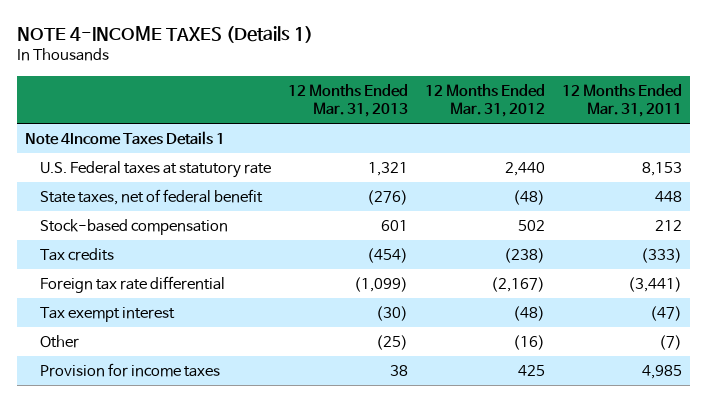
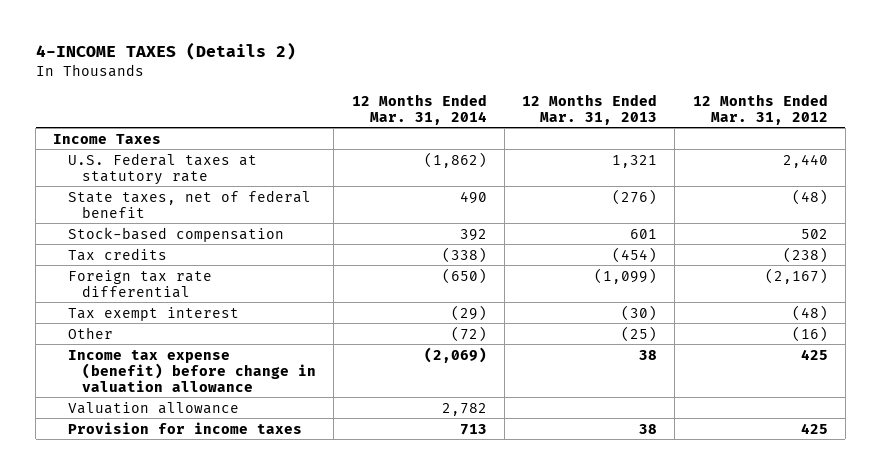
[16,26,313,44] NOTE 4-INCOME TAXES (Details 1) -> [35,42,296,61] 4-INCOME TAXES (Details 2)
[561,83,682,118] 12 Months Ended Mar. 31, 2011 -> none
none -> [351,93,487,125] 12 Months Ended Mar. 31, 2014
[25,131,226,146] Note 4Income Taxes Details 1 -> none
none -> [53,133,162,144] Income Taxes
none -> [67,349,317,392] Income tax expense (benefit) before change in valuation allowance
none -> [67,401,239,414] Valuation allowance

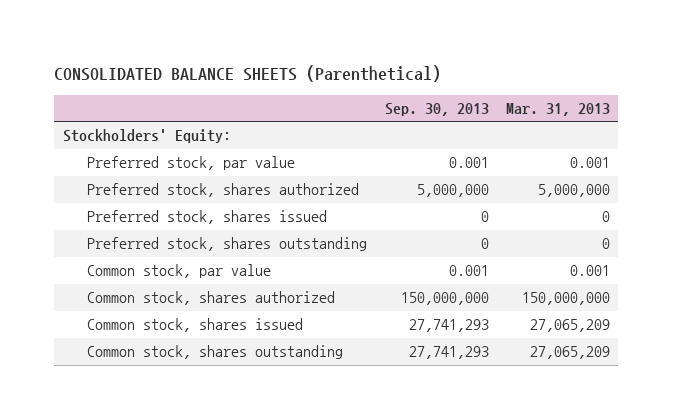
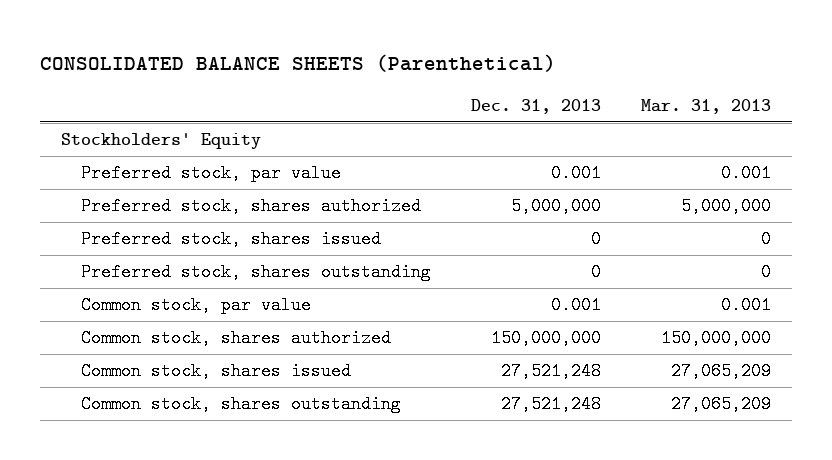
[384,103,489,117] Sep. 30, 2013 -> none
none -> [471,99,602,115] Dec. 31, 2013
[62,129,231,144] Stockholders' Equity: -> [60,133,261,150] Stockholders' Equity

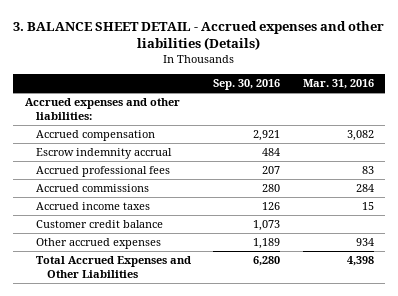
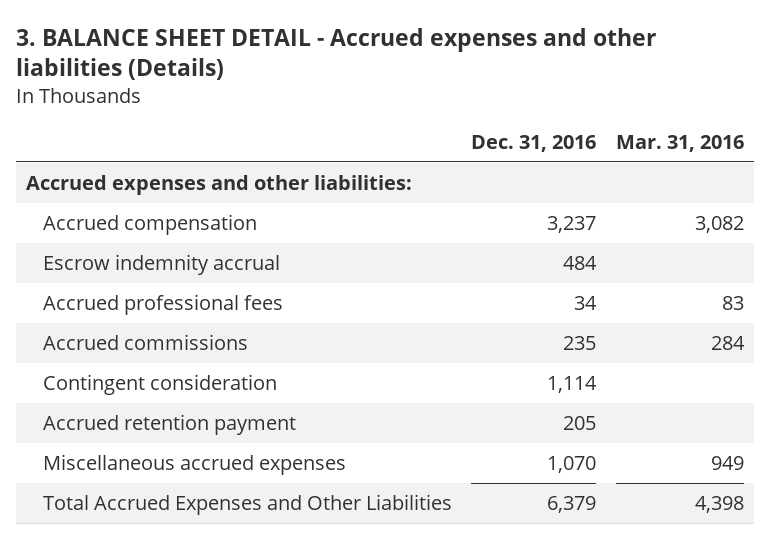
[213,79,281,91] Sep. 30, 2016 -> none
none -> [471,134,597,152] Dec. 31, 2016
[35,201,150,210] Accrued income taxes -> none
[35,219,163,228] Customer credit balance -> none
none -> [42,373,277,395] Contingent consideration
none -> [42,413,296,435] Accrued retention payment
[35,237,161,249] Other accrued expenses -> [42,453,346,475] Miscellaneous accrued expenses
[355,237,374,246] 934 -> [711,455,745,470] 949

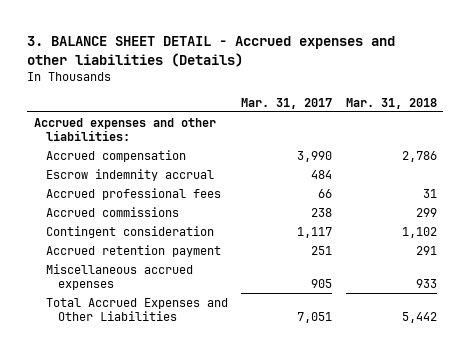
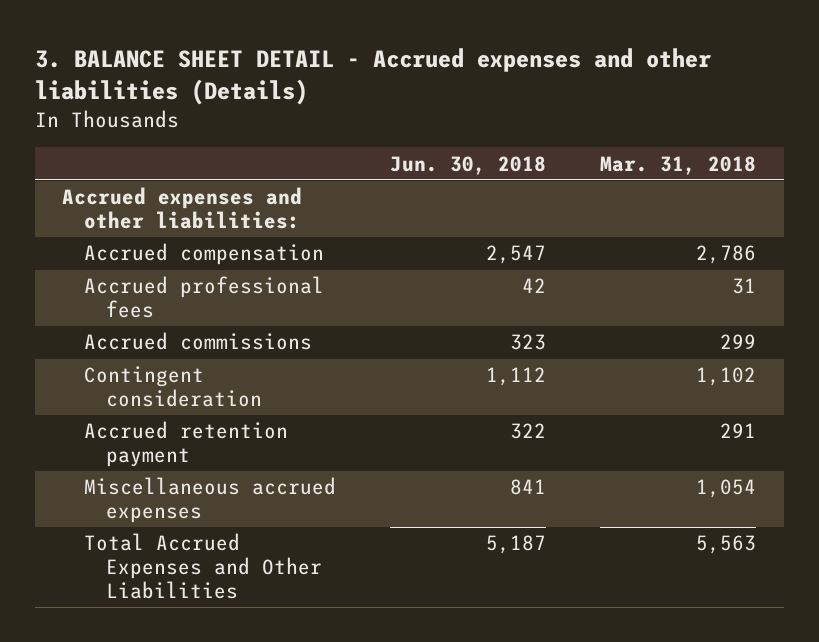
[241,97,333,109] Mar. 31, 2017 -> none
none -> [390,155,547,175] Jun. 30, 2018
[46,168,215,181] Escrow indemnity accrual -> none
[415,279,437,289] 933 -> [696,479,757,499] 1,054
[401,312,437,324] 5,442 -> [696,535,757,555] 5,563

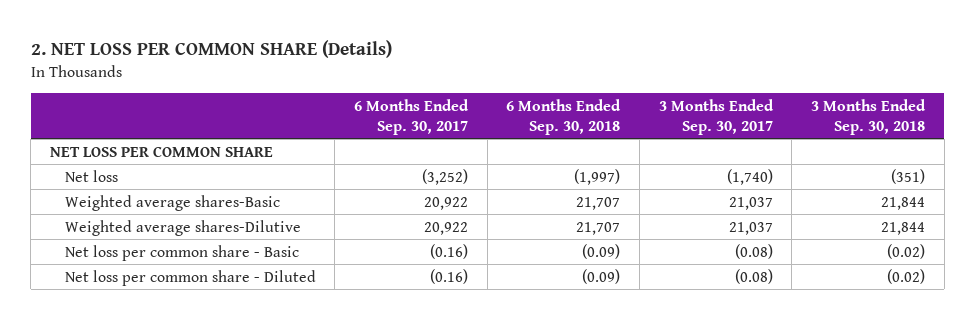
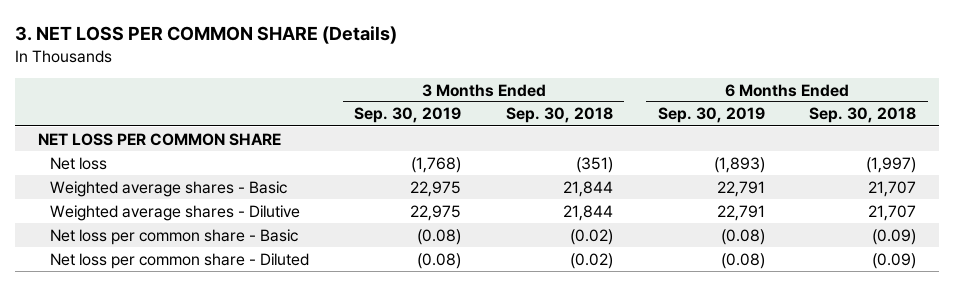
[30,40,392,59] 2. NET LOSS PER COMMON SHARE (Details) -> [15,26,398,45] 3. NET LOSS PER COMMON SHARE (Details)
[353,98,469,135] 6 Months Ended Sep. 30, 2017 -> none
[658,98,774,135] 3 Months Ended Sep. 30, 2017 -> none
none -> [354,107,462,124] Sep. 30, 2019
none -> [657,107,765,124] Sep. 30, 2019
[64,194,280,211] Weighted average shares-Basic -> [50,180,288,197] Weighted average shares - Basic
[64,219,301,236] Weighted average shares-Dilutive -> [50,204,301,221] Weighted average shares - Dilutive

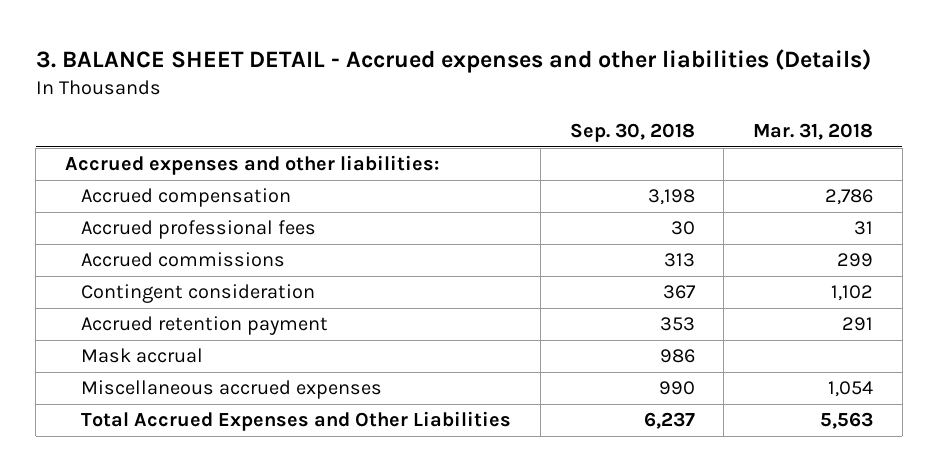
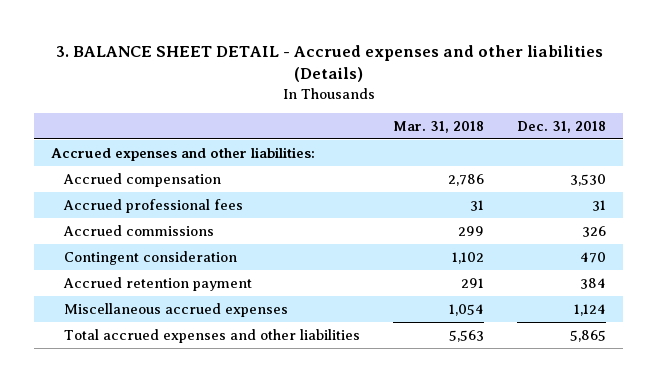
[569,123,695,143] Sep. 30, 2018 -> none
none -> [517,121,607,134] Dec. 31, 2018
[81,348,204,364] Mask accrual -> none
[81,411,512,432] Total Accrued Expenses and Other Liabilities -> [64,328,361,343] Total accrued expenses and other liabilities

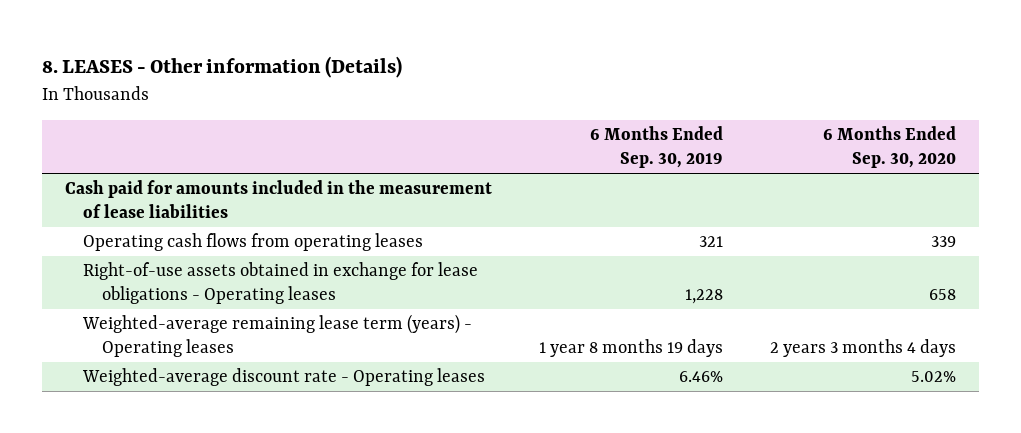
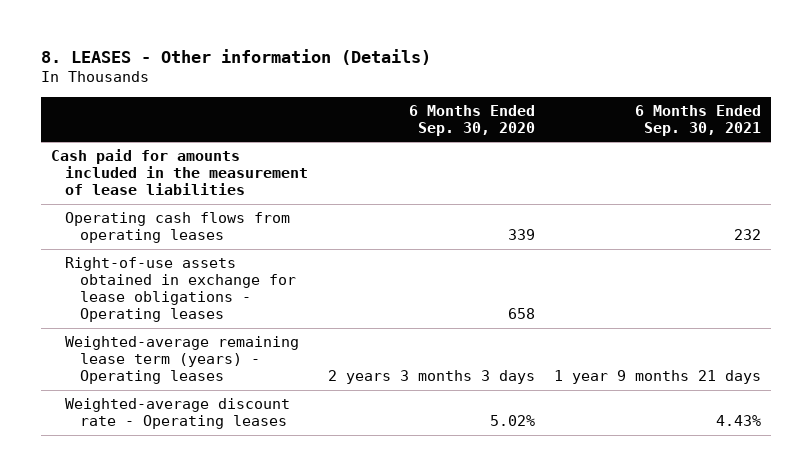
[589,125,723,168] 6 Months Ended Sep. 30, 2019 -> none
none -> [634,104,761,136] 6 Months Ended Sep. 30, 2021
[769,339,956,358] 2 years 3 months 4 days -> [327,370,535,385] 2 years 3 months 3 days

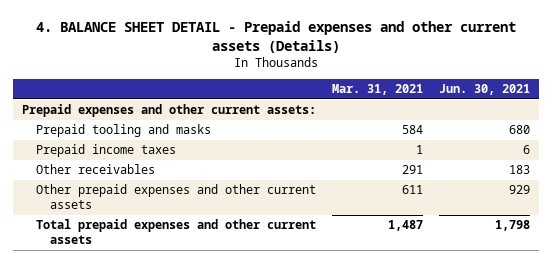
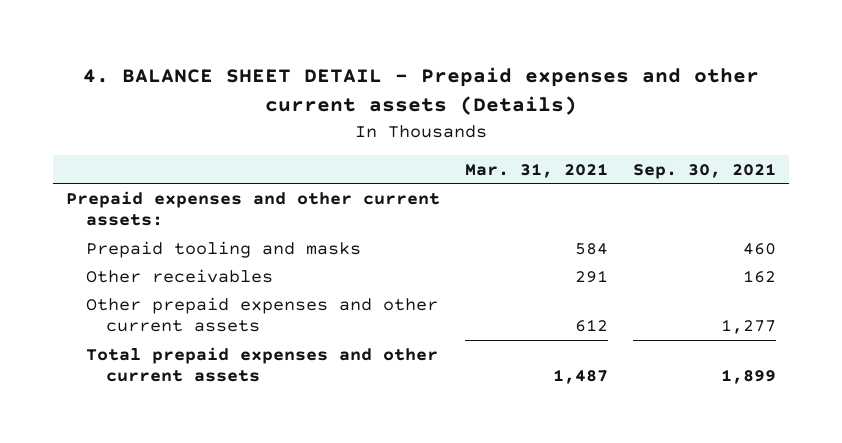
[439,84,531,96] Jun. 30, 2021 -> none
none -> [633,162,777,179] Sep. 30, 2021
[35,144,176,158] Prepaid income taxes -> none
[402,185,424,195] 611 -> [575,319,609,333] 612

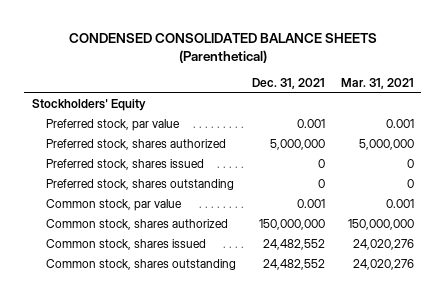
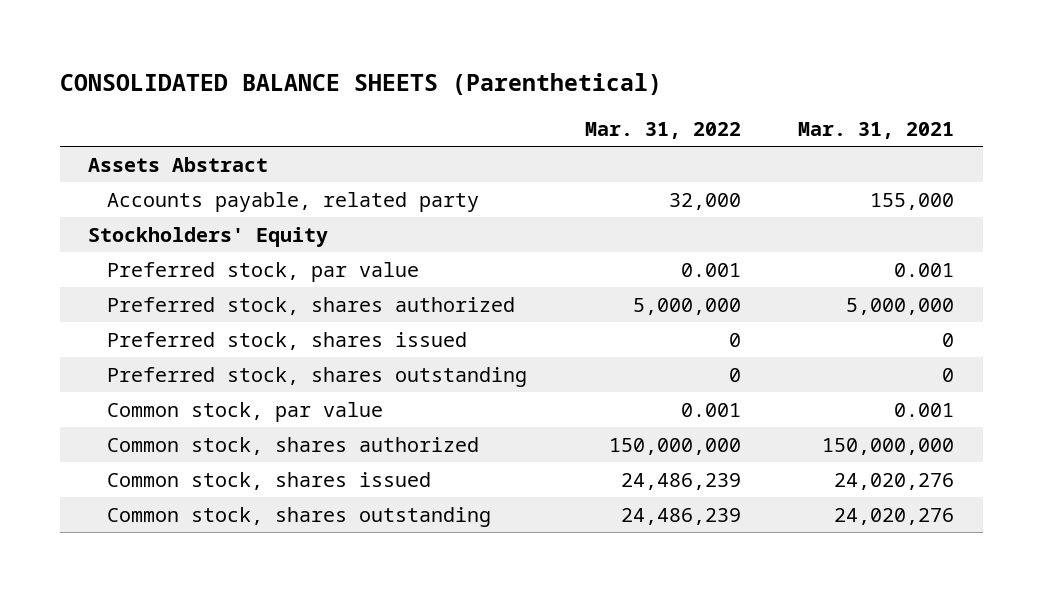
[68,32,377,64] CONDENSED CONSOLIDATED BALANCE SHEETS (Parenthetical) -> [59,72,662,95] CONSOLIDATED BALANCE SHEETS (Parenthetical)
[251,78,325,90] Dec. 31, 2021 -> none
none -> [584,121,741,139] Mar. 31, 2022
none -> [88,156,269,172] Assets Abstract
none -> [107,191,480,212] Accounts payable, related party

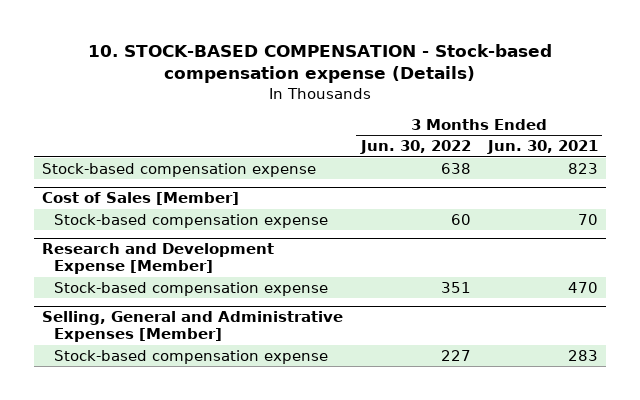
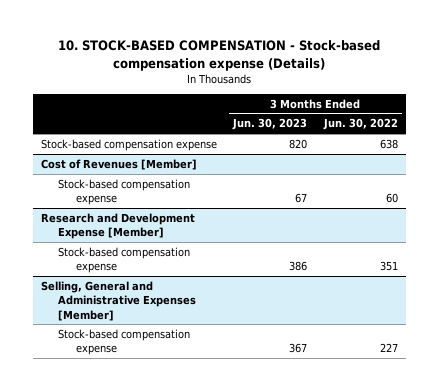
[486,140,598,155] Jun. 30, 2021 -> none
none -> [232,118,308,131] Jun. 30, 2023
[42,192,240,206] Cost of Sales [Member] -> [41,158,198,170] Cost of Revenues [Member]

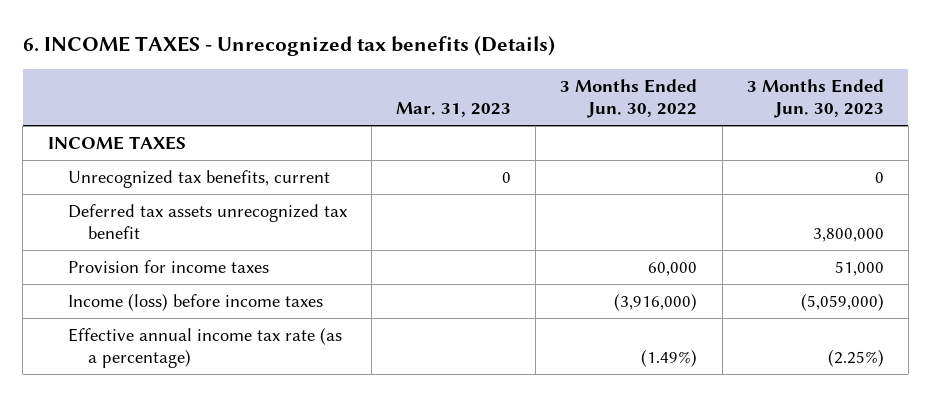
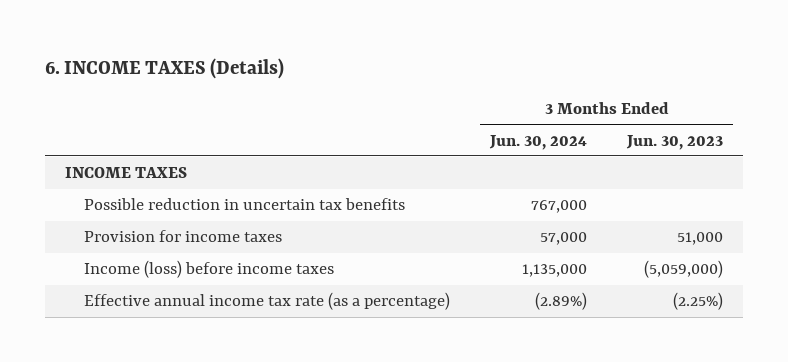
[22,36,555,57] 6. INCOME TAXES - Unrecognized tax benefits (Details) -> [45,58,285,80] 6. INCOME TAXES (Details)
[395,101,511,117] Mar. 31, 2023 -> none
[560,79,698,118] 3 Months Ended Jun. 30, 2022 -> none
none -> [489,134,588,150] Jun. 30, 2024
[67,169,330,188] Unrecognized tax benefits, current -> none
[67,203,347,239] Deferred tax assets unrecognized tax benefit -> none
none -> [84,198,406,211] Possible reduction in uncertain tax benefits

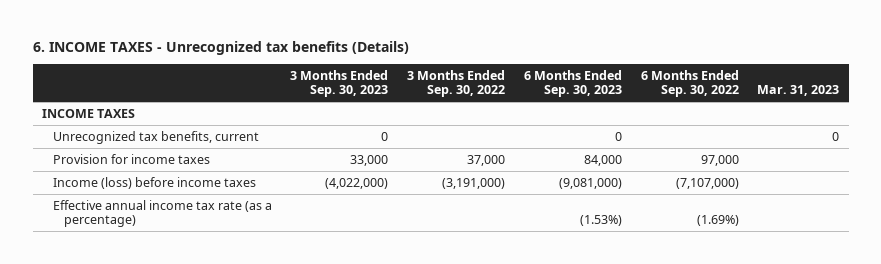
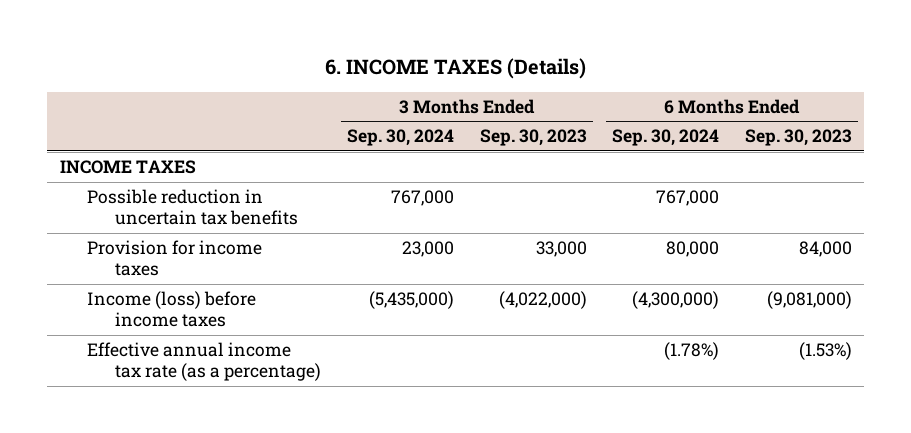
[32,40,409,55] 6. INCOME TAXES - Unrecognized tax benefits (Details) -> [324,58,586,80] 6. INCOME TAXES (Details)
[407,69,506,98] 3 Months Ended Sep. 30, 2022 -> none
[640,69,739,98] 6 Months Ended Sep. 30, 2022 -> none
[757,85,840,97] Mar. 31, 2023 -> none
none -> [346,129,454,147] Sep. 30, 2024
none -> [612,129,720,147] Sep. 30, 2024
[52,130,259,144] Unrecognized tax benefits, current -> none
none -> [87,189,299,226] Possible reduction in uncertain tax benefits

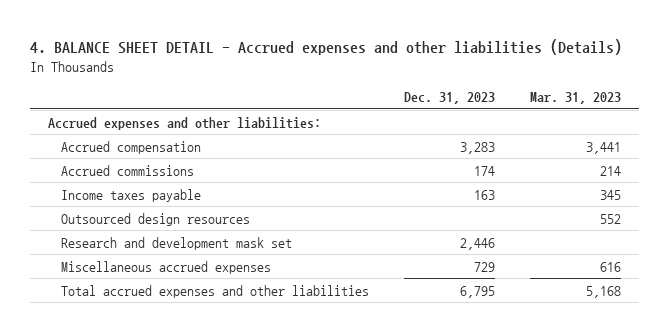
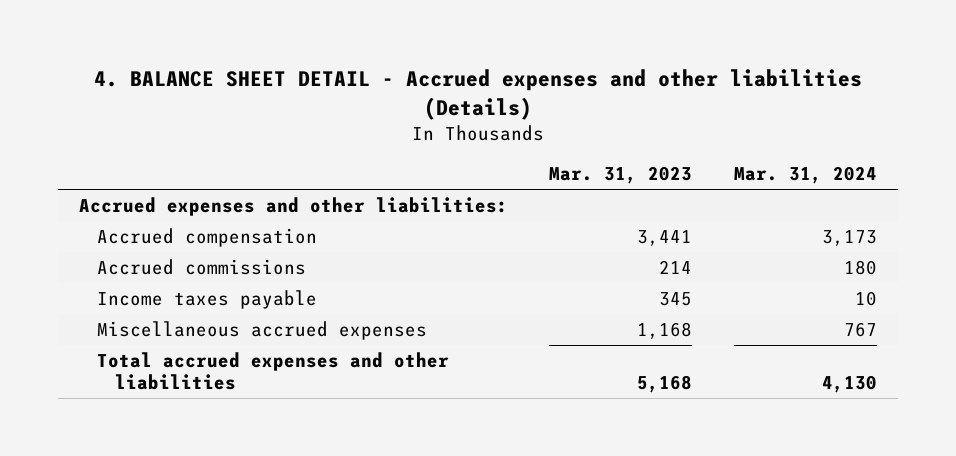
[404,91,496,104] Dec. 31, 2023 -> none
none -> [734,166,878,185] Mar. 31, 2024
[61,212,251,226] Outsourced design resources -> none
[61,236,293,250] Research and development mask set -> none
[600,261,622,272] 616 -> [637,321,693,339] 1,168

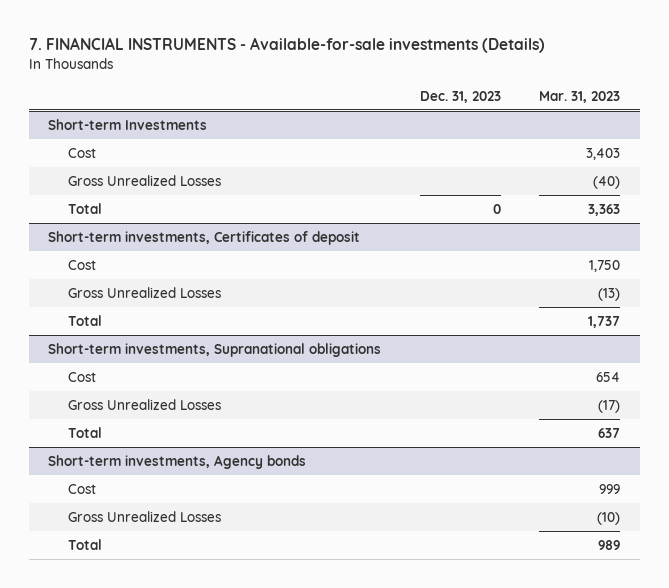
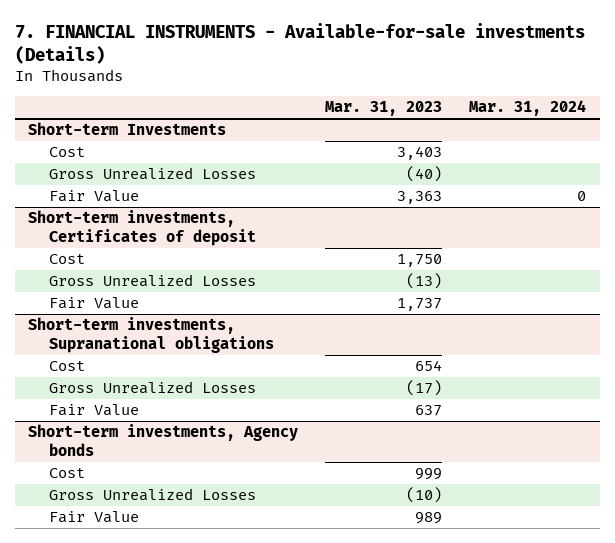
[419,90,501,103] Dec. 31, 2023 -> none
none -> [469,100,587,117] Mar. 31, 2024
[68,202,103,214] Total -> [49,190,140,203] Fair Value
[68,314,103,326] Total -> [49,297,140,310] Fair Value
[68,426,103,438] Total -> [49,404,140,417] Fair Value
[68,538,103,550] Total -> [49,511,140,524] Fair Value

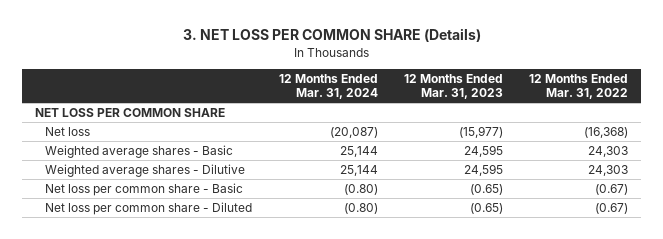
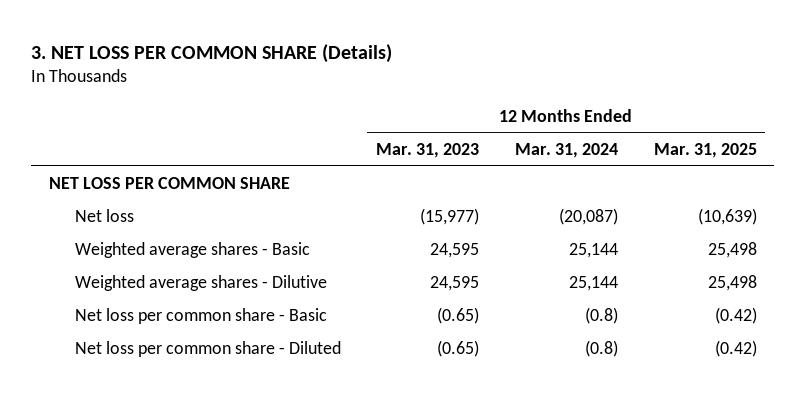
[529,73,629,100] 12 Months Ended Mar. 31, 2022 -> none
none -> [653,143,757,159] Mar. 31, 2025
[343,183,378,195] (0.80) -> [584,307,618,325] (0.8)
[343,202,378,214] (0.80) -> [584,340,618,358] (0.8)

